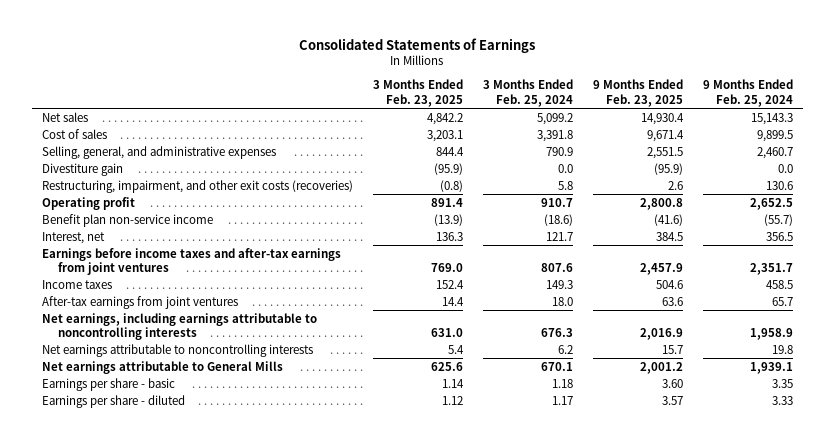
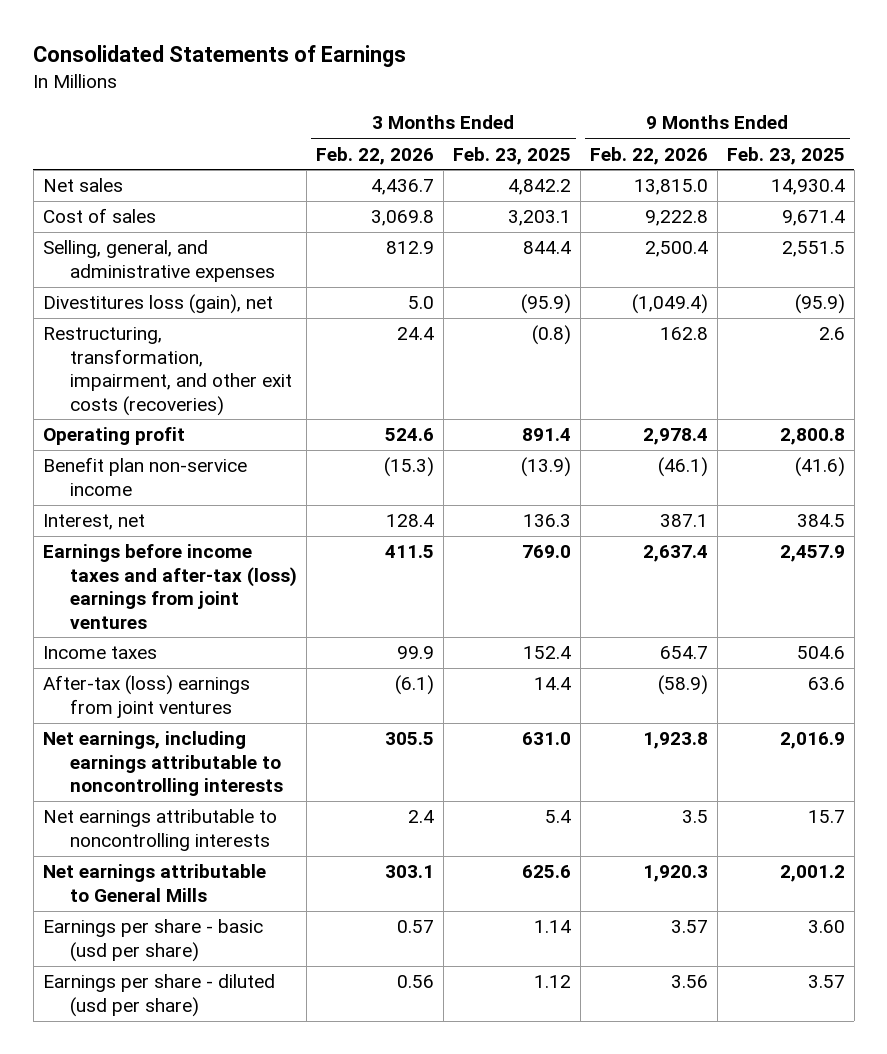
[482,79,573,107] 3 Months Ended Feb. 25, 2024 -> none
[702,79,793,107] 9 Months Ended Feb. 25, 2024 -> none
none -> [315,146,434,165] Feb. 22, 2026
none -> [589,146,708,165] Feb. 22, 2026
[42,162,124,176] Divestiture gain -> [42,294,273,315] Divestitures loss (gain), net
[42,179,354,193] Restructuring, impairment, and other exit costs (recoveries) -> [42,327,292,416] Restructuring, transformation, impairment, and other exit costs (recoveries)
[42,247,342,276] Earnings before income taxes and after-tax earnings from joint ventures -> [42,544,297,629] Earnings before income taxes and after-tax (loss) earnings from joint ventures
[42,295,239,309] After-tax earnings from joint ventures -> [42,675,250,718] After-tax (loss) earnings from joint ventures
[42,377,176,391] Earnings per share - basic -> [42,919,263,962] Earnings per share - basic (usd per share)
[42,394,186,408] Earnings per share - diluted -> [42,974,275,1017] Earnings per share - diluted (usd per share)

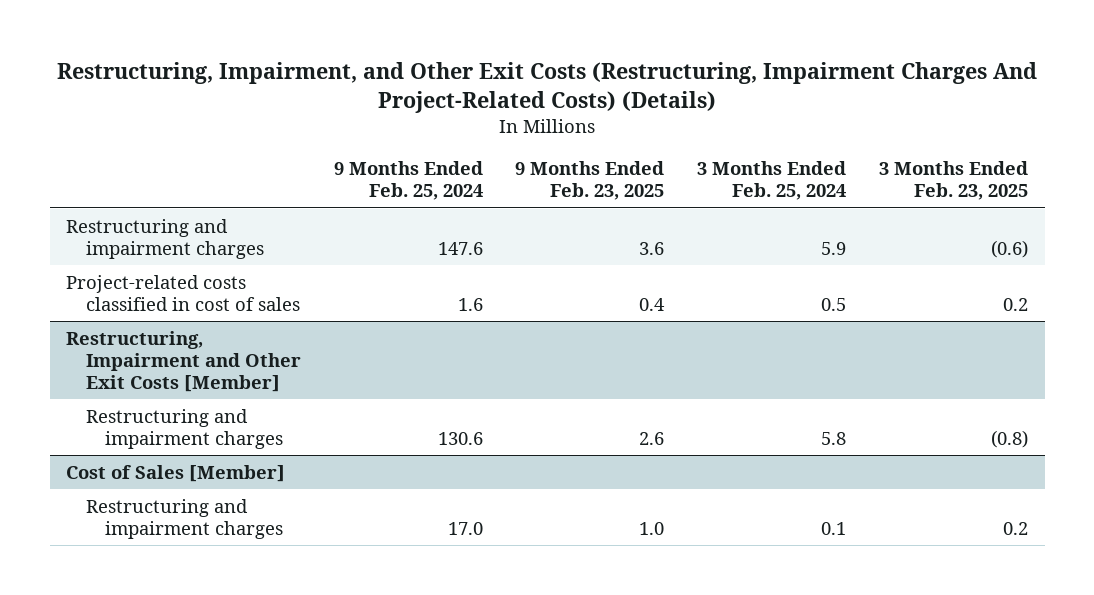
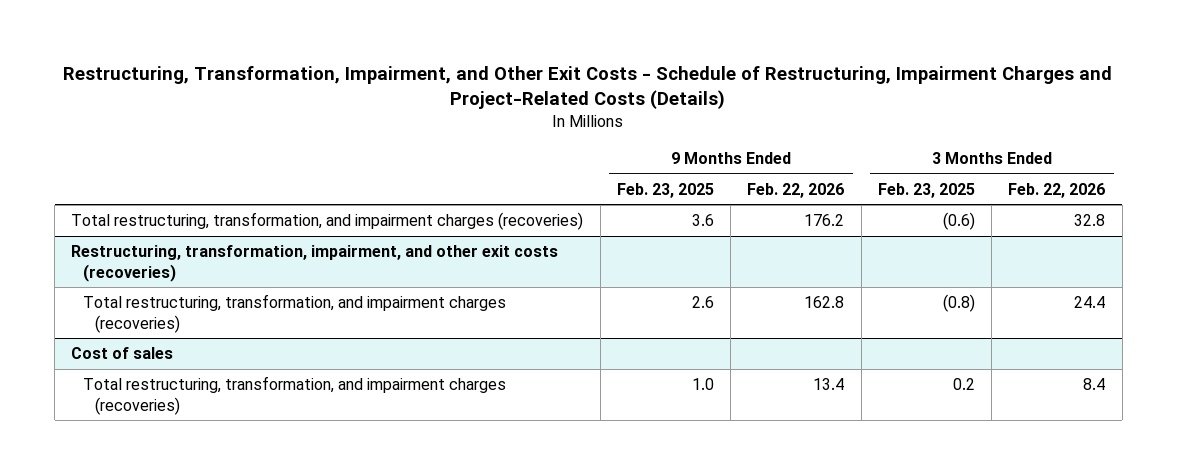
[57,61,1038,113] Restructuring, Impairment, and Other Exit Costs (Restructuring, Impairment Charges And Project-Related Costs) (Details) -> [63,65,1113,110] Restructuring, Transformation, Impairment, and Other Exit Costs - Schedule of Restructuring, Impairment Charges and Project-Related Costs (Details)
[333,161,483,201] 9 Months Ended Feb. 25, 2024 -> none
[697,161,847,201] 3 Months Ended Feb. 25, 2024 -> none
none -> [747,182,845,198] Feb. 22, 2026
none -> [1008,182,1106,198] Feb. 22, 2026
[66,274,300,311] Project-related costs classified in cost of sales -> none
[66,218,264,259] Restructuring and impairment charges -> [71,212,584,231] Total restructuring, transformation, and impairment charges (recoveries)
[66,330,301,393] Restructuring, Impairment and Other Exit Costs [Member] -> [71,245,559,282] Restructuring, transformation, impairment, and other exit costs (recoveries)
[85,408,284,449] Restructuring and impairment charges -> [83,294,507,333] Total restructuring, transformation, and impairment charges (recoveries)
[66,464,286,482] Cost of Sales [Member] -> [71,347,174,360] Cost of sales
[85,498,284,539] Restructuring and impairment charges -> [83,376,507,415] Total restructuring, transformation, and impairment charges (recoveries)

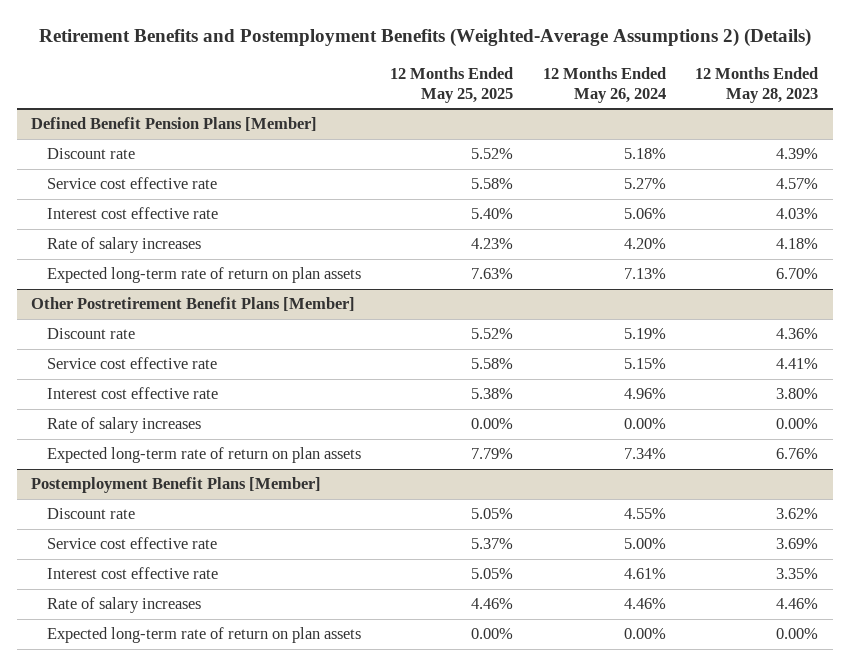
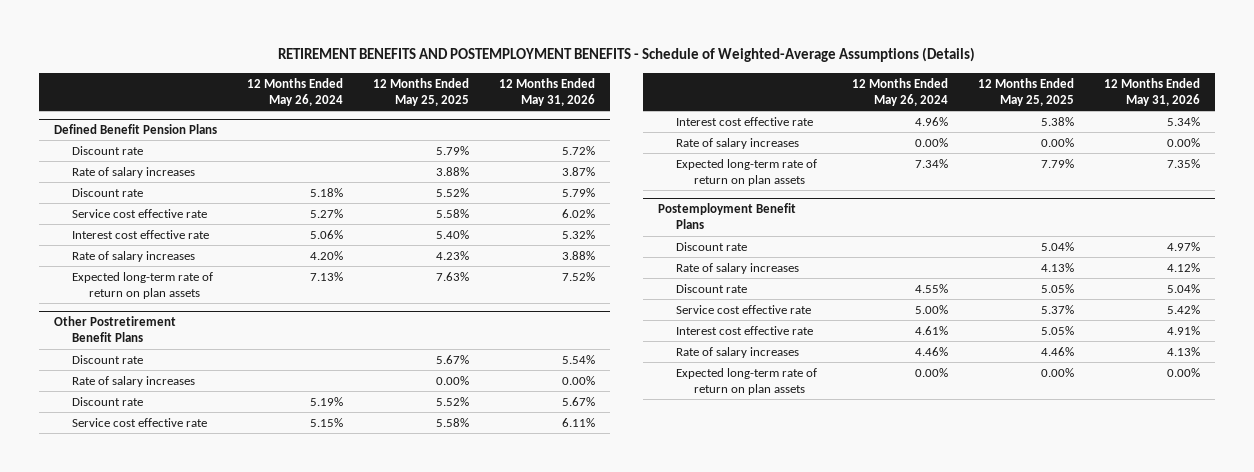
[38,27,811,47] Retirement Benefits and Postemployment Benefits (Weighted-Average Assumptions 2) (Details) -> [277,47,975,63] RETIREMENT BENEFITS AND POSTEMPLOYMENT BENEFITS - Schedule of Weighted-Average Assumptions (Details)
[695,66,819,103] 12 Months Ended May 28, 2023 -> none
none -> [499,77,596,106] 12 Months Ended May 31, 2026
[31,117,318,132] Defined Benefit Pension Plans [Member] -> [53,124,217,135] Defined Benefit Pension Plans
none -> [71,145,143,155] Discount rate
none -> [71,166,195,178] Rate of salary increases
[31,297,356,312] Other Postretirement Benefit Plans [Member] -> [53,316,176,343] Other Postretirement Benefit Plans
none -> [71,354,143,364] Discount rate
none -> [71,375,195,387] Rate of salary increases
[31,477,322,494] Postemployment Benefit Plans [Member] -> [658,203,797,230] Postemployment Benefit Plans
none -> [676,241,748,251] Discount rate
none -> [676,262,800,274] Rate of salary increases

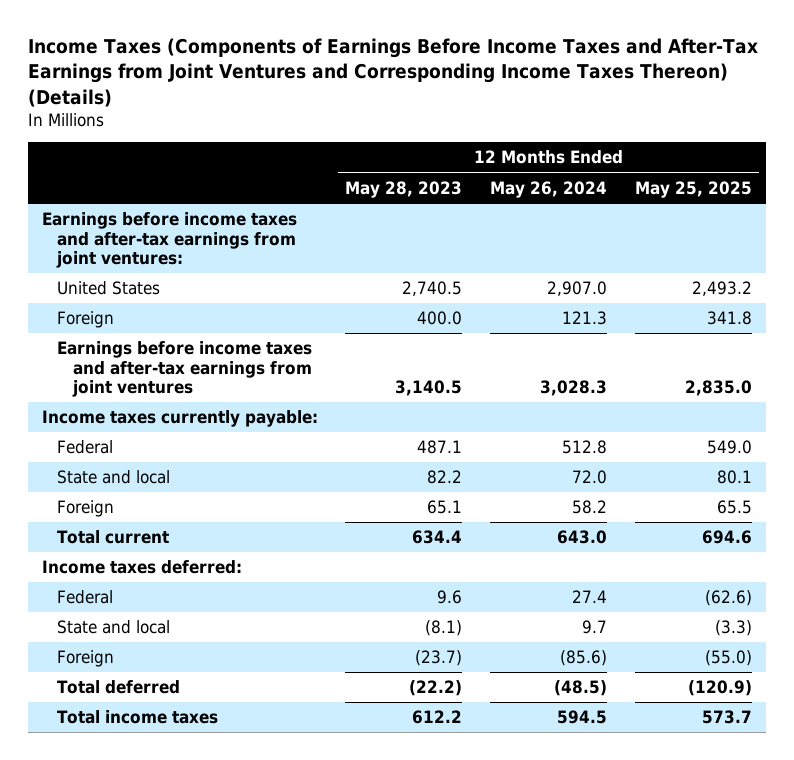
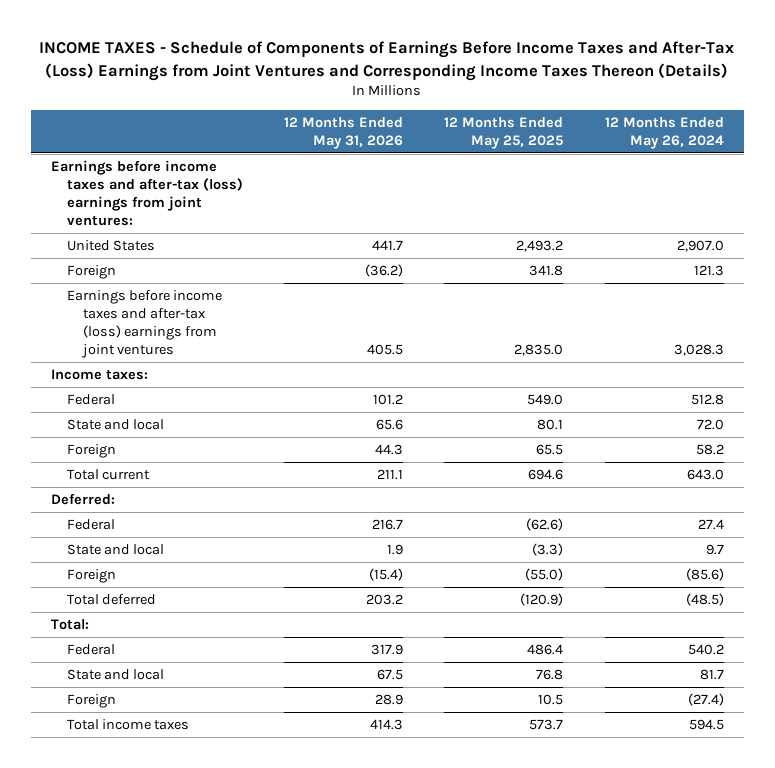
[27,38,758,107] Income Taxes (Components of Earnings Before Income Taxes and After-Tax Earnings from Joint Ventures and Corresponding Income Taxes Thereon) (Details) -> [39,41,735,81] INCOME TAXES - Schedule of Components of Earnings Before Income Taxes and After-Tax (Loss) Earnings from Joint Ventures and Corresponding Income Taxes Thereon (Details)
[345,180,463,198] May 28, 2023 -> none
none -> [284,116,404,149] 12 Months Ended May 31, 2026
[41,212,297,268] Earnings before income taxes and after-tax earnings from joint ventures: -> [51,159,243,227] Earnings before income taxes and after-tax (loss) earnings from joint ventures:
[57,341,313,397] Earnings before income taxes and after-tax earnings from joint ventures -> [66,289,222,359] Earnings before income taxes and after-tax (loss) earnings from joint ventures
[41,410,318,428] Income taxes currently payable: -> [51,368,149,380] Income taxes:
[41,560,242,575] Income taxes deferred: -> [51,492,116,505] Deferred:
none -> [51,618,90,630] Total:
none -> [66,643,115,655] Federal
none -> [66,668,164,680] State and local
none -> [66,693,116,708] Foreign

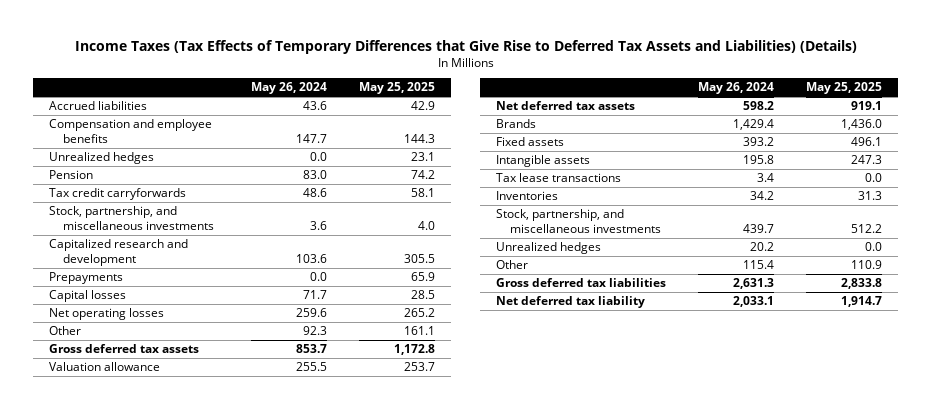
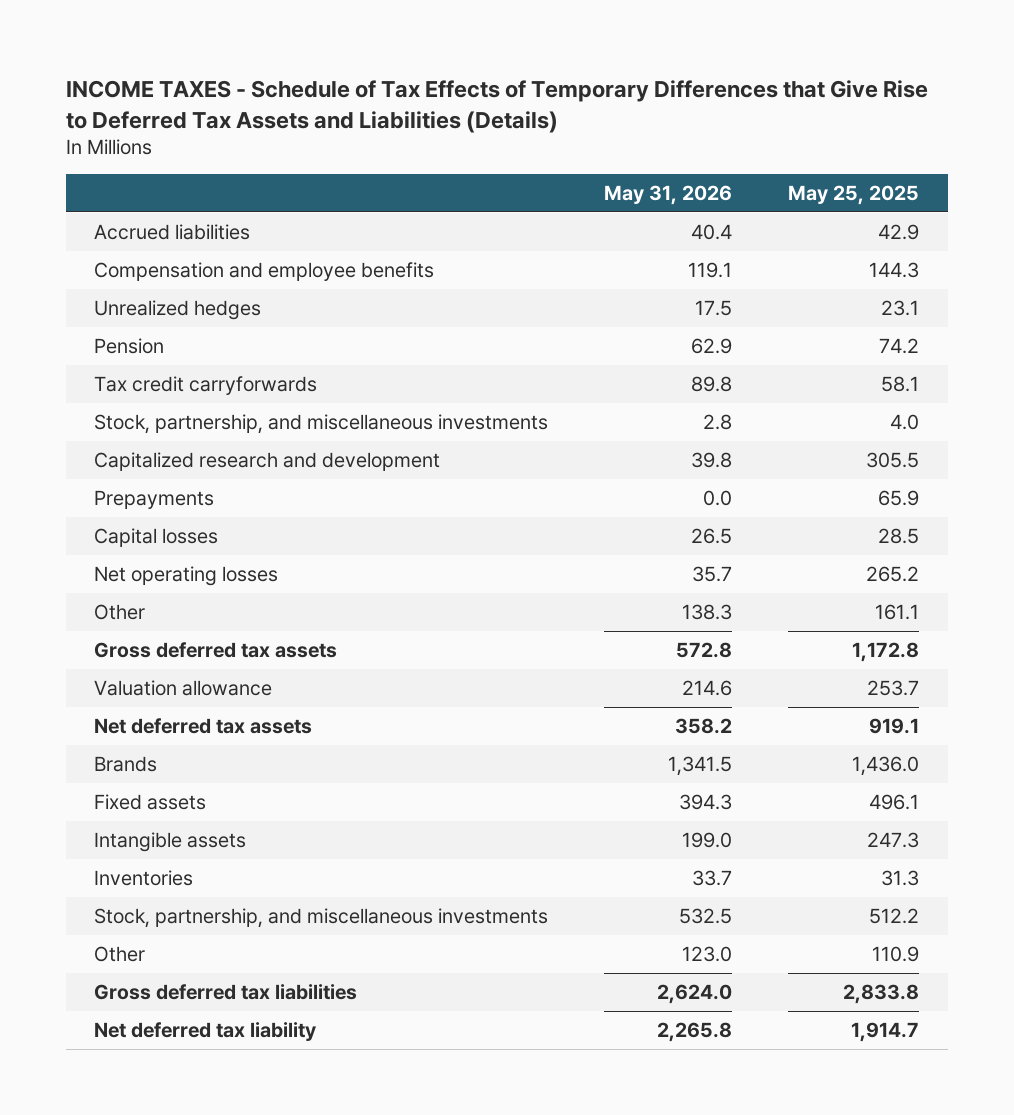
[74,40,857,55] Income Taxes (Tax Effects of Temporary Differences that Give Rise to Deferred Tax Assets and Liabilities) (Details) -> [66,79,929,133] INCOME TAXES - Schedule of Tax Effects of Temporary Differences that Give Rise to Deferred Tax Assets and Liabilities (Details)
[251,82,328,95] May 26, 2024 -> none
none -> [604,185,733,206] May 31, 2026
[496,173,622,183] Tax lease transactions -> none
[496,242,602,255] Unrealized hedges -> none

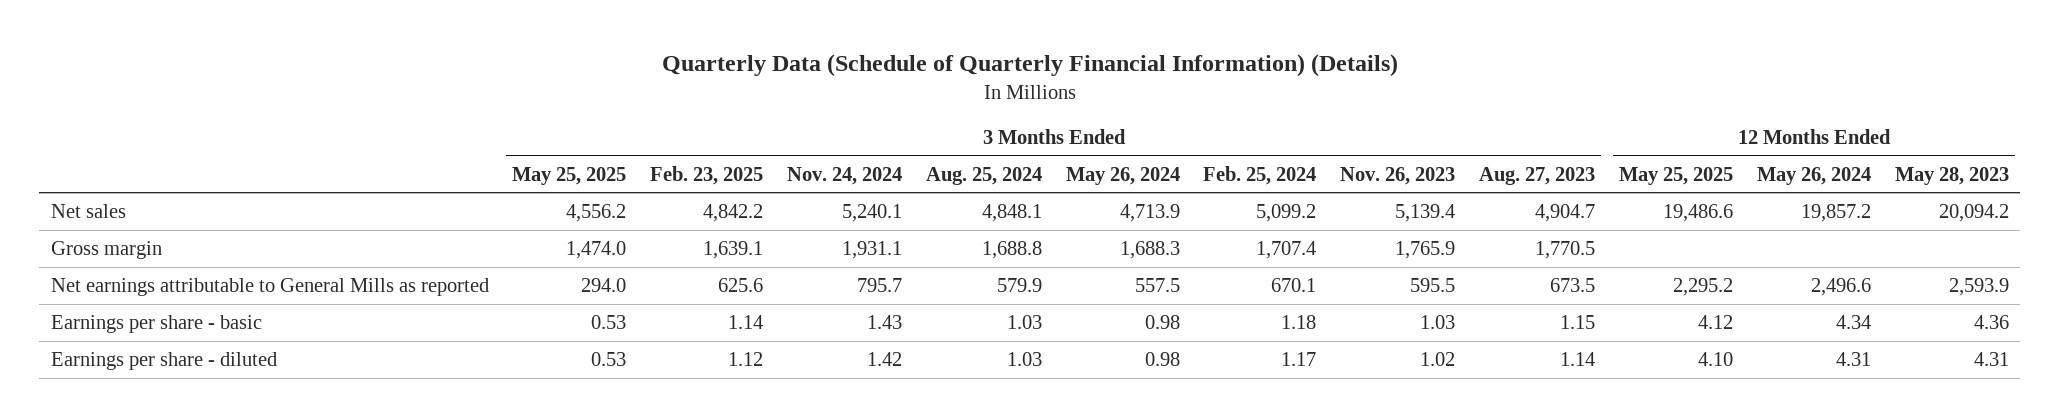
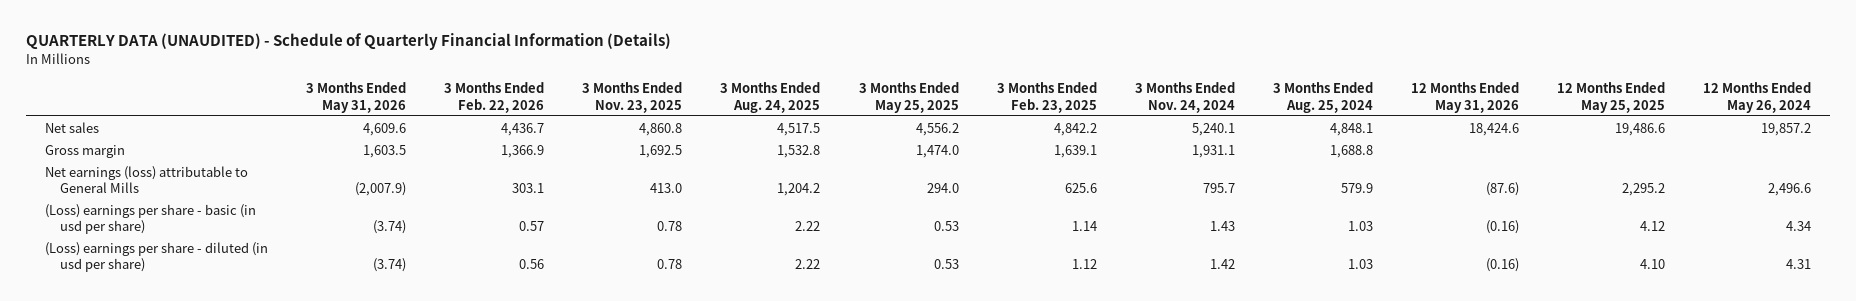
[661,53,1398,77] Quarterly Data (Schedule of Quarterly Financial Information) (Details) -> [25,33,671,51] QUARTERLY DATA (UNAUDITED) - Schedule of Quarterly Financial Information (Details)
[1065,166,1180,185] May 26, 2024 -> none
[1203,165,1317,185] Feb. 25, 2024 -> none
[1340,166,1456,185] Nov. 26, 2023 -> none
[1479,166,1596,185] Aug. 27, 2023 -> none
[1894,166,2009,185] May 28, 2023 -> none
none -> [306,82,407,113] 3 Months Ended May 31, 2026
none -> [444,82,545,113] 3 Months Ended Feb. 22, 2026
none -> [582,82,683,113] 3 Months Ended Nov. 23, 2025
none -> [720,82,821,113] 3 Months Ended Aug. 24, 2025
none -> [1411,82,1520,113] 12 Months Ended May 31, 2026
[50,278,489,297] Net earnings attributable to General Mills as reported -> [44,165,248,194] Net earnings (loss) attributable to General Mills
[50,315,262,334] Earnings per share - basic -> [44,203,256,235] (Loss) earnings per share - basic (in usd per share)
[50,352,277,371] Earnings per share - diluted -> [44,241,268,273] (Loss) earnings per share - diluted (in usd per share)

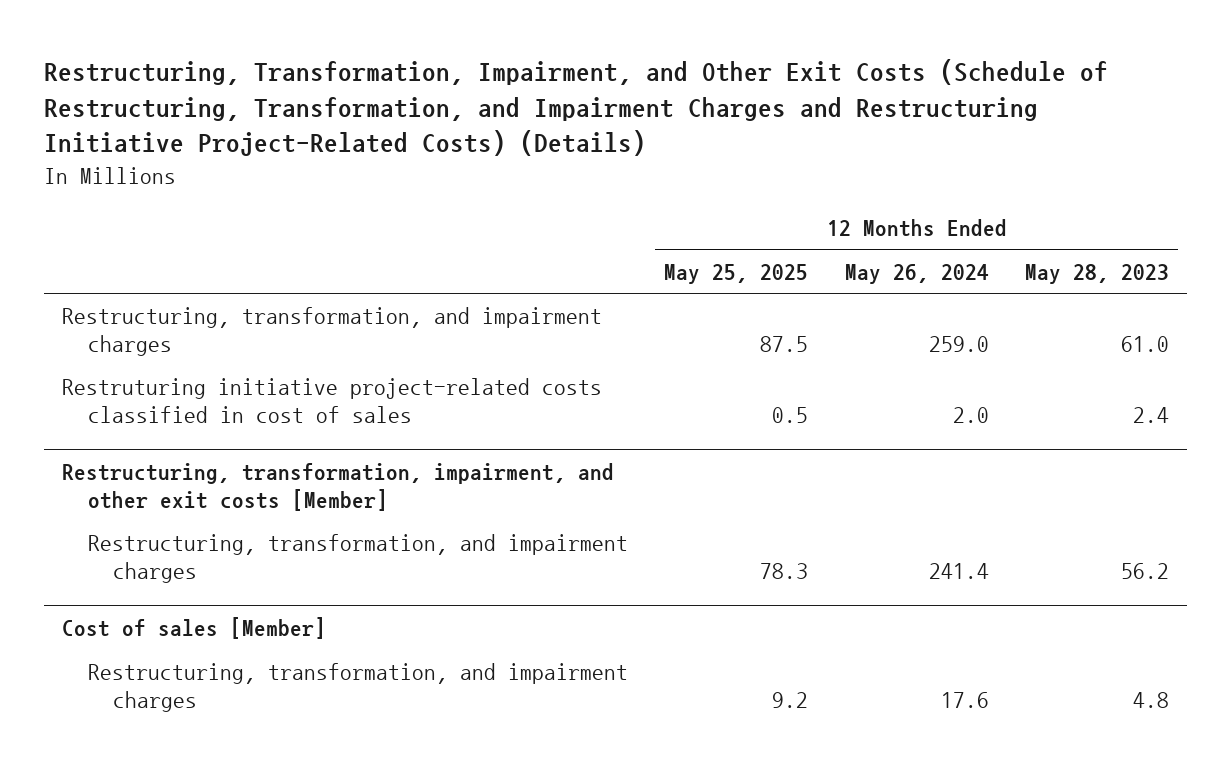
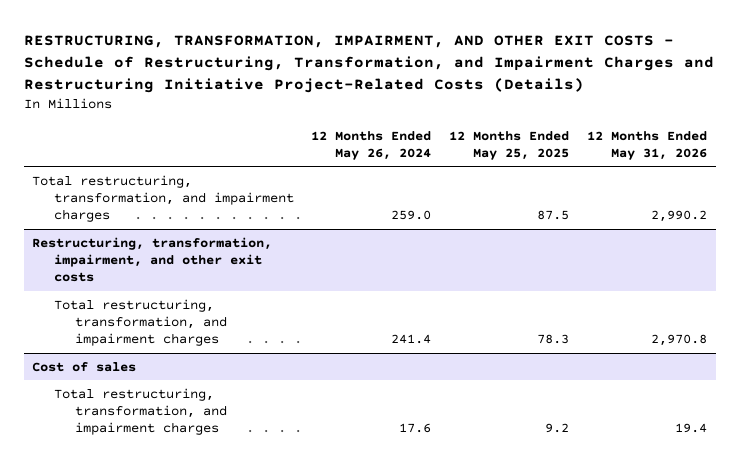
[44,58,1109,157] Restructuring, Transformation, Impairment, and Other Exit Costs (Schedule of Restructuring, Transformation, and Impairment Charges and Restructuring Initiative Project-Related Costs) (Details) -> [23,35,714,93] RESTRUCTURING, TRANSFORMATION, IMPAIRMENT, AND OTHER EXIT COSTS - Schedule of Restructuring, Transformation, and Impairment Charges and Restructuring Initiative Project-Related Costs (Details)
[1025,263,1170,284] May 28, 2023 -> none
none -> [586,130,707,160] 12 Months Ended May 31, 2026
[62,378,603,423] Restruturing initiative project-related costs classified in cost of sales -> none
[62,307,603,356] Restructuring, transformation, and impairment charges -> [32,174,294,223] Total restructuring, transformation, and impairment charges
[62,463,615,511] Restructuring, transformation, impairment, and other exit costs [Member] -> [32,236,273,283] Restructuring, transformation, impairment, and other exit costs
[87,534,628,583] Restructuring, transformation, and impairment charges -> [53,298,227,347] Total restructuring, transformation, and impairment charges
[62,617,327,640] Cost of sales [Member] -> [32,361,137,372] Cost of sales
[87,663,628,712] Restructuring, transformation, and impairment charges -> [53,387,227,436] Total restructuring, transformation, and impairment charges

